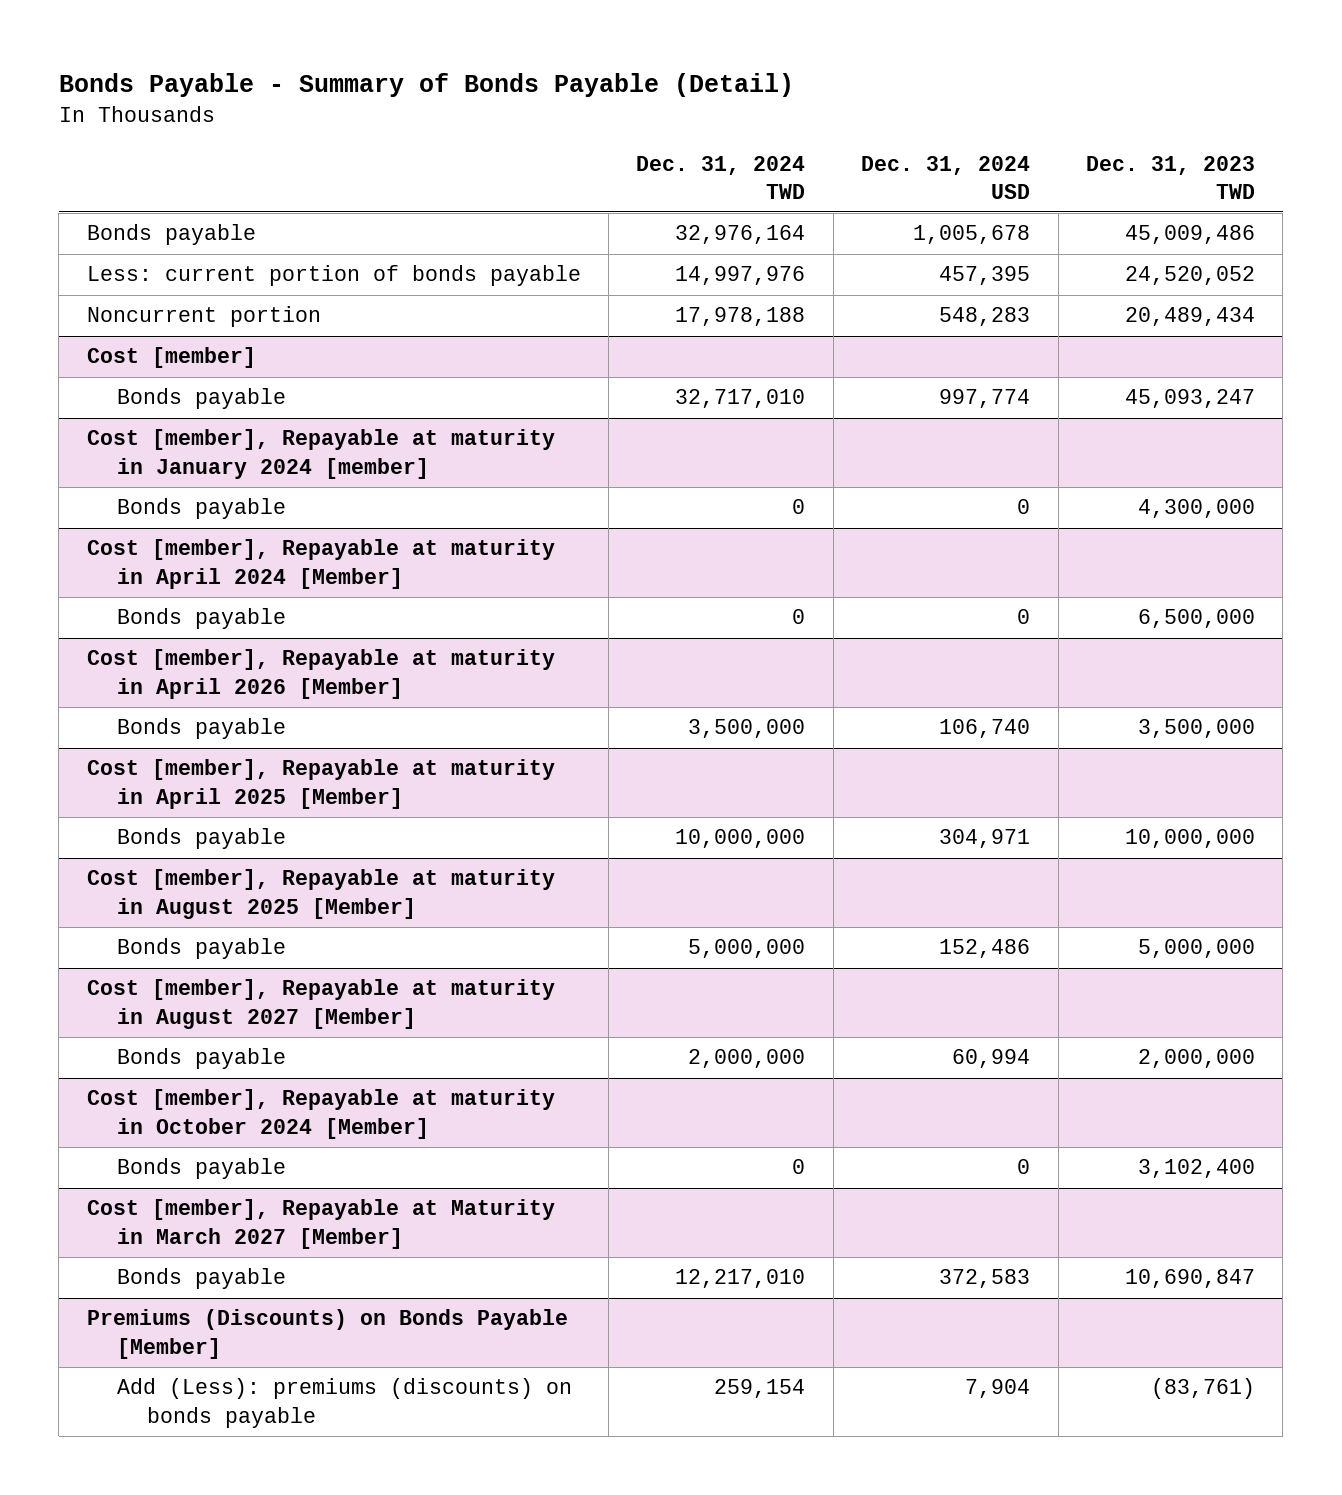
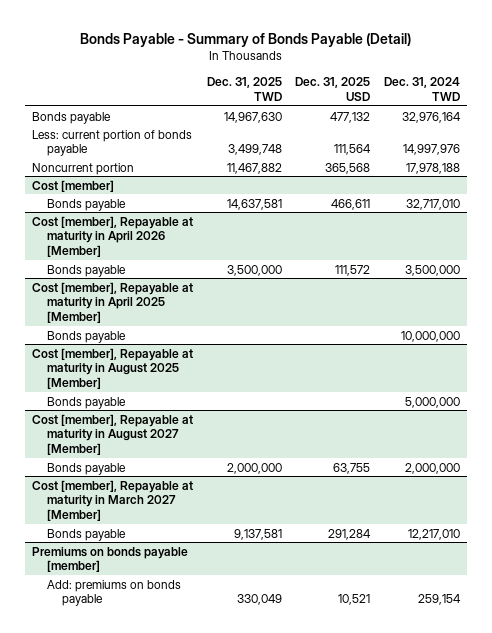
[861,155,1031,199] Dec. 31, 2024 USD -> none
[1086,155,1256,199] Dec. 31, 2023 TWD -> none
none -> [206,77,282,101] Dec. 31, 2025 TWD
none -> [295,77,371,101] Dec. 31, 2025 USD
[86,429,555,479] Cost [member], Repayable at maturity in January 2024 [member] -> none
[116,498,286,520] Bonds payable -> none
[86,539,555,589] Cost [member], Repayable at maturity in April 2024 [Member] -> none
[116,608,286,630] Bonds payable -> none
[86,1089,555,1139] Cost [member], Repayable at maturity in October 2024 [Member] -> none
[116,1158,286,1180] Bonds payable -> none
[86,1199,555,1249] Cost [member], Repayable at Maturity in March 2027 [Member] -> [32,479,194,522] Cost [member], Repayable at maturity in March 2027 [Member]
[86,1309,568,1359] Premiums (Discounts) on Bonds Payable [Member] -> [32,546,189,573] Premiums on bonds payable [member]
[116,1378,572,1428] Add (Less): premiums (discounts) on bonds payable -> [47,579,182,607] Add: premiums on bonds payable

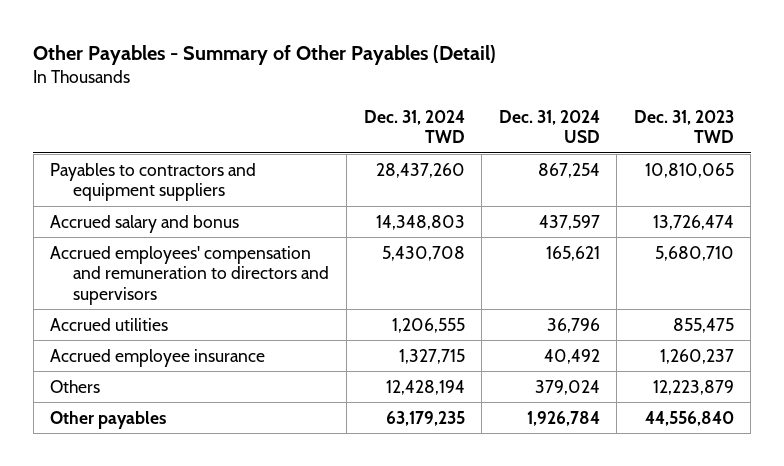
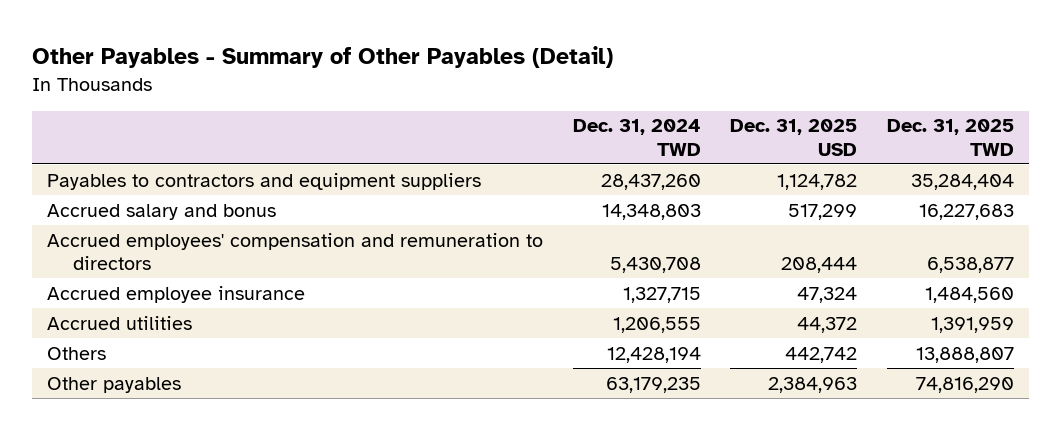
[498,109,600,144] Dec. 31, 2024 USD -> none
[633,109,734,144] Dec. 31, 2023 TWD -> none
none -> [730,119,858,156] Dec. 31, 2025 USD
none -> [886,119,1014,156] Dec. 31, 2025 TWD
[50,245,330,305] Accrued employees' compensation and remuneration to directors and supervisors -> [47,232,544,270] Accrued employees' compensation and remuneration to directors
[50,317,169,331] Accrued utilities -> [47,315,193,330] Accrued utilities

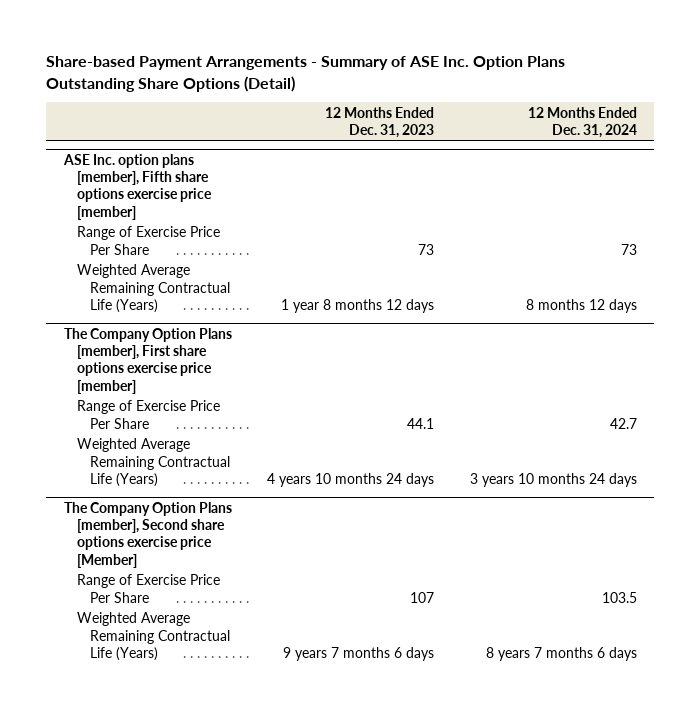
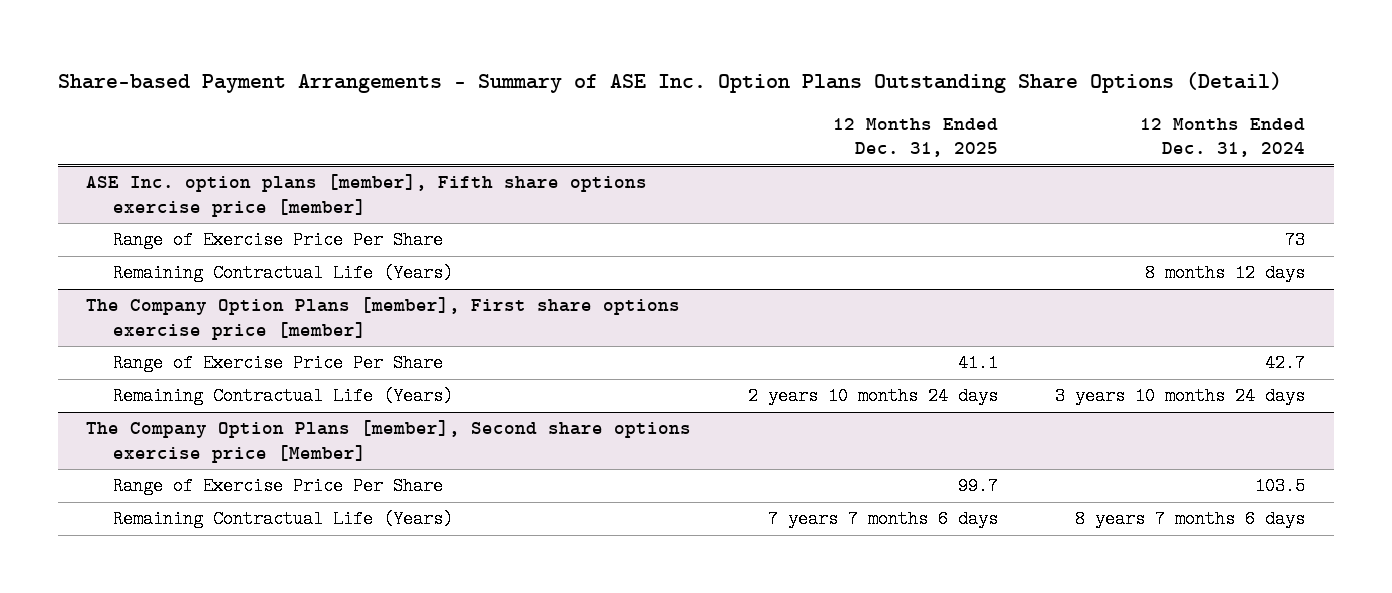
[325,106,435,139] 12 Months Ended Dec. 31, 2023 -> none
none -> [833,117,999,158] 12 Months Ended Dec. 31, 2025
[76,264,231,313] Weighted Average Remaining Contractual Life (Years) -> [113,264,454,283] Remaining Contractual Life (Years)
[76,438,231,487] Weighted Average Remaining Contractual Life (Years) -> [113,387,454,406] Remaining Contractual Life (Years)
[76,612,231,661] Weighted Average Remaining Contractual Life (Years) -> [113,510,454,529] Remaining Contractual Life (Years)

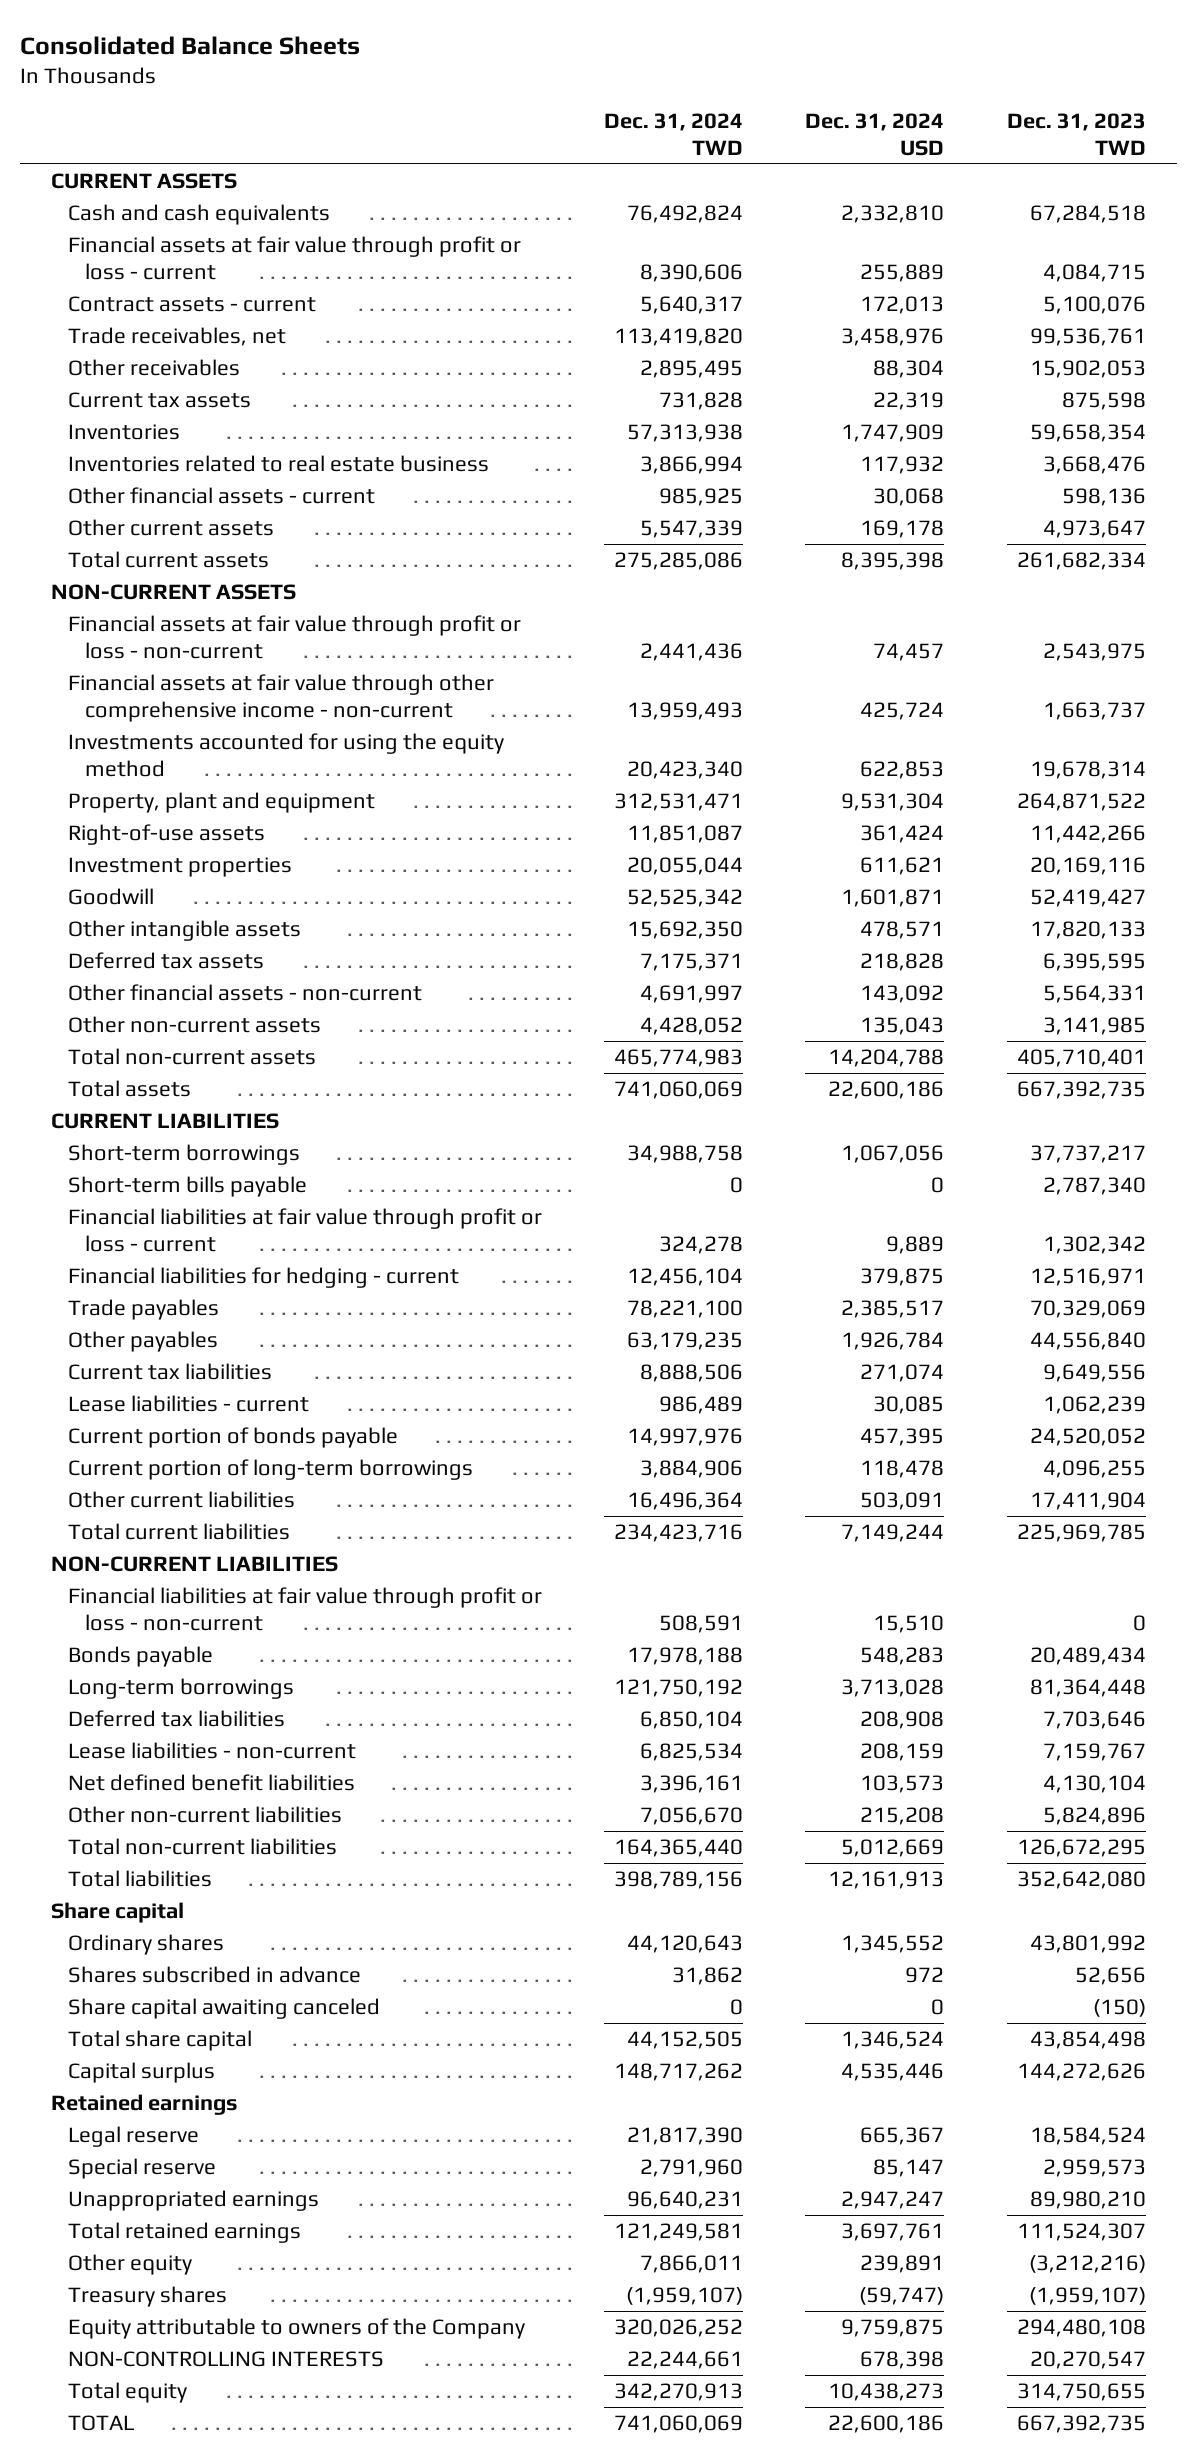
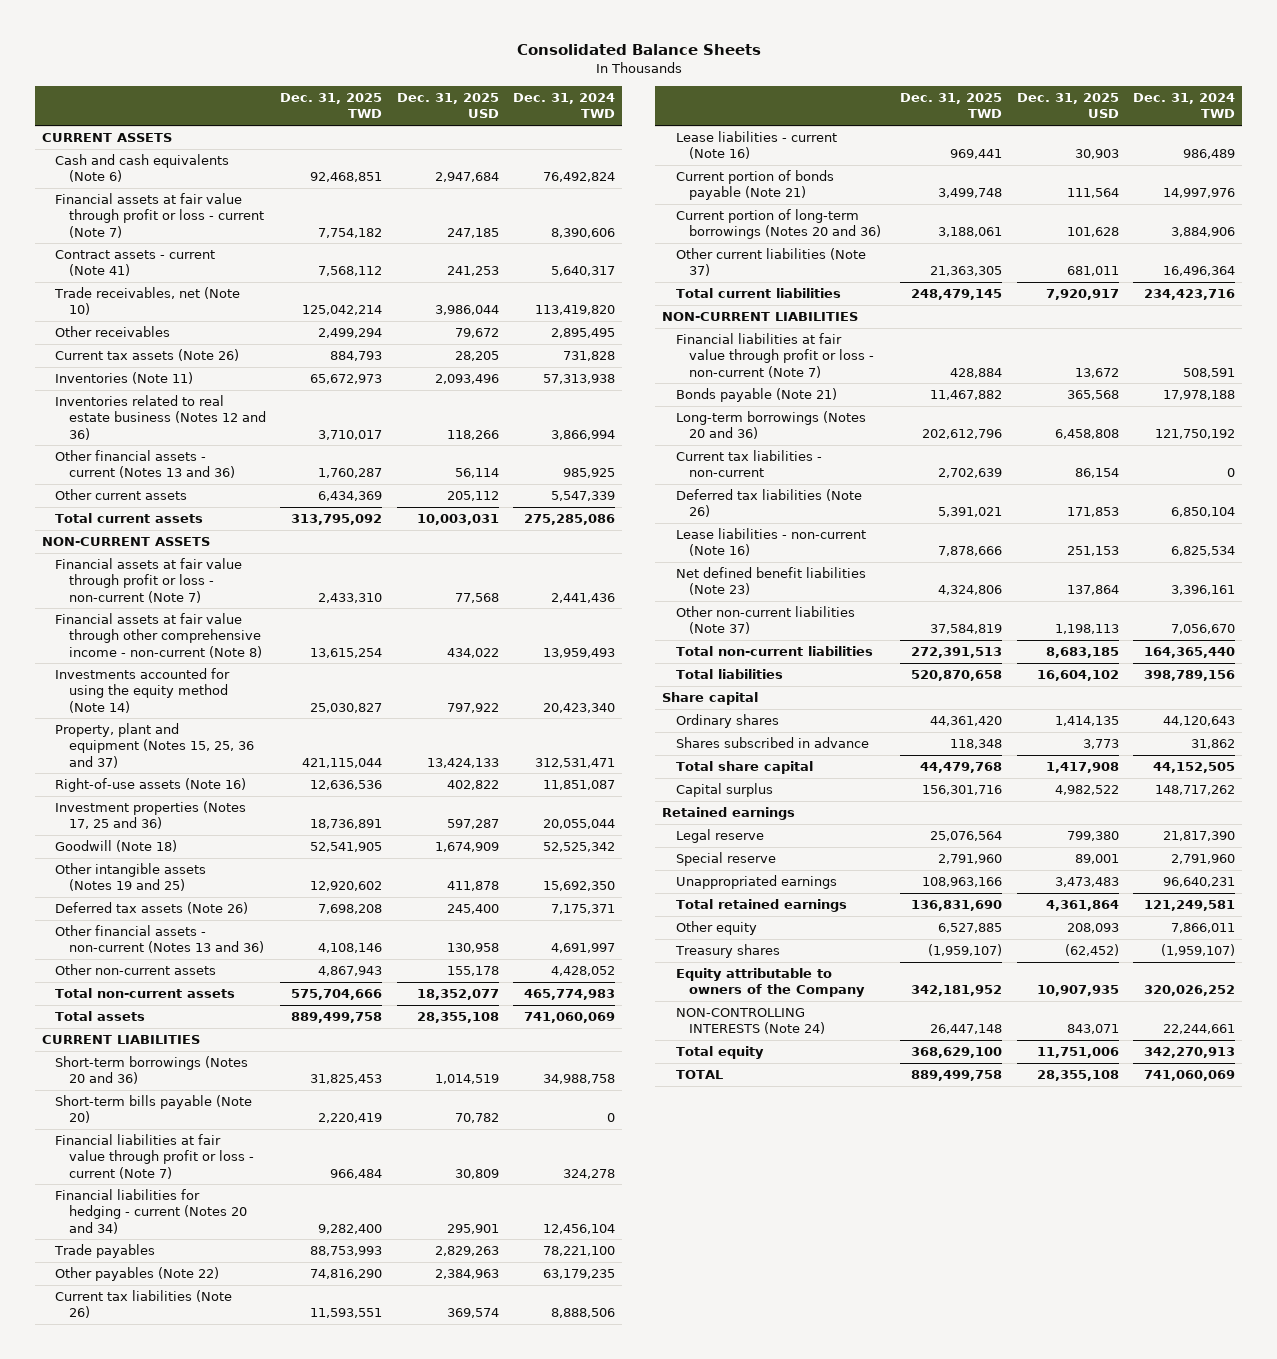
[805,113,945,156] Dec. 31, 2024 USD -> none
[1006,113,1146,155] Dec. 31, 2023 TWD -> none
none -> [280,93,383,119] Dec. 31, 2025 TWD
none -> [396,93,499,119] Dec. 31, 2025 USD
[67,204,330,226] Cash and cash equivalents -> [55,154,230,183] Cash and cash equivalents (Note 6)
[67,236,521,280] Financial assets at fair value through profit or loss - current -> [55,193,264,238] Financial assets at fair value through profit or loss - current (Note 7)
[67,296,316,313] Contract assets - current -> [55,250,216,277] Contract assets - current (Note 41)
[67,327,286,347] Trade receivables, net -> [54,287,241,316] Trade receivables, net (Note 10)
[67,392,251,409] Current tax assets -> [55,349,240,362] Current tax assets (Note 26)
[67,424,180,441] Inventories -> [55,372,194,385] Inventories (Note 11)
[67,455,489,473] Inventories related to real estate business -> [55,395,266,440] Inventories related to real estate business (Notes 12 and 36)
[67,487,375,505] Other financial assets - current -> [55,450,235,479] Other financial assets - current (Notes 13 and 36)
[67,615,521,659] Financial assets at fair value through profit or loss - non-current -> [55,558,243,603] Financial assets at fair value through profit or loss - non-current (Note 7)
[67,674,494,722] Financial assets at fair value through other comprehensive income - non-current -> [55,613,262,658] Financial assets at fair value through other comprehensive income - non-current (Note 8)
[67,733,504,777] Investments accounted for using the equity method -> [55,668,231,713] Investments accounted for using the equity method (Note 14)
[67,792,375,814] Property, plant and equipment -> [55,723,254,768] Property, plant and equipment (Notes 15, 25, 36 and 37)
[67,824,265,846] Right-of-use assets -> [55,778,247,793] Right-of-use assets (Note 16)
[67,857,292,878] Investment properties -> [55,801,247,830] Investment properties (Notes 17, 25 and 36)
[67,888,154,906] Goodwill -> [55,840,178,853] Goodwill (Note 18)
[67,920,301,942] Other intangible assets -> [55,863,207,892] Other intangible assets (Notes 19 and 25)
[67,952,264,970] Deferred tax assets -> [55,902,249,915] Deferred tax assets (Note 26)
[67,984,422,1002] Other financial assets - non-current -> [55,925,264,954] Other financial assets - non-current (Notes 13 and 36)
[67,1144,300,1166] Short-term borrowings -> [55,1056,249,1085] Short-term borrowings (Notes 20 and 36)
[67,1176,307,1198] Short-term bills payable -> [55,1095,253,1124] Short-term bills payable (Note 20)
[67,1208,542,1252] Financial liabilities at fair value through profit or loss - current -> [55,1134,254,1179] Financial liabilities at fair value through profit or loss - current (Note 7)
[67,1267,459,1289] Financial liabilities for hedging - current -> [55,1189,247,1234] Financial liabilities for hedging - current (Notes 20 and 34)
[67,1331,218,1353] Other payables -> [55,1267,220,1282] Other payables (Note 22)
[67,1363,272,1381] Current tax liabilities -> [55,1290,233,1319] Current tax liabilities (Note 26)
[67,1395,309,1413] Lease liabilities - current -> [675,131,837,160] Lease liabilities - current (Note 16)
[67,1427,398,1449] Current portion of bonds payable -> [675,170,834,201] Current portion of bonds payable (Note 21)
[67,1459,473,1481] Current portion of long-term borrowings -> [675,209,882,240] Current portion of long-term borrowings (Notes 20 and 36)
[67,1491,295,1509] Other current liabilities -> [675,248,866,277] Other current liabilities (Note 37)
[67,1587,542,1631] Financial liabilities at fair value through profit or loss - non-current -> [675,333,875,378] Financial liabilities at fair value through profit or loss - non-current (Note 7)
[67,1646,213,1668] Bonds payable -> [675,388,837,403] Bonds payable (Note 21)
[67,1678,294,1700] Long-term borrowings -> [675,411,866,440] Long-term borrowings (Notes 20 and 36)
none -> [675,450,822,478] Current tax liabilities - non-current
[67,1710,285,1728] Deferred tax liabilities -> [675,489,862,518] Deferred tax liabilities (Note 26)
[67,1742,356,1760] Lease liabilities - non-current -> [675,528,866,557] Lease liabilities - non-current (Note 16)
[67,1774,355,1792] Net defined benefit liabilities -> [675,567,866,596] Net defined benefit liabilities (Note 23)
[67,1806,342,1824] Other non-current liabilities -> [675,606,855,635] Other non-current liabilities (Note 37)
[67,1998,380,2020] Share capital awaiting canceled -> none
[67,2351,384,2368] NON-CONTROLLING INTERESTS -> [675,1008,826,1035] NON-CONTROLLING INTERESTS (Note 24)

